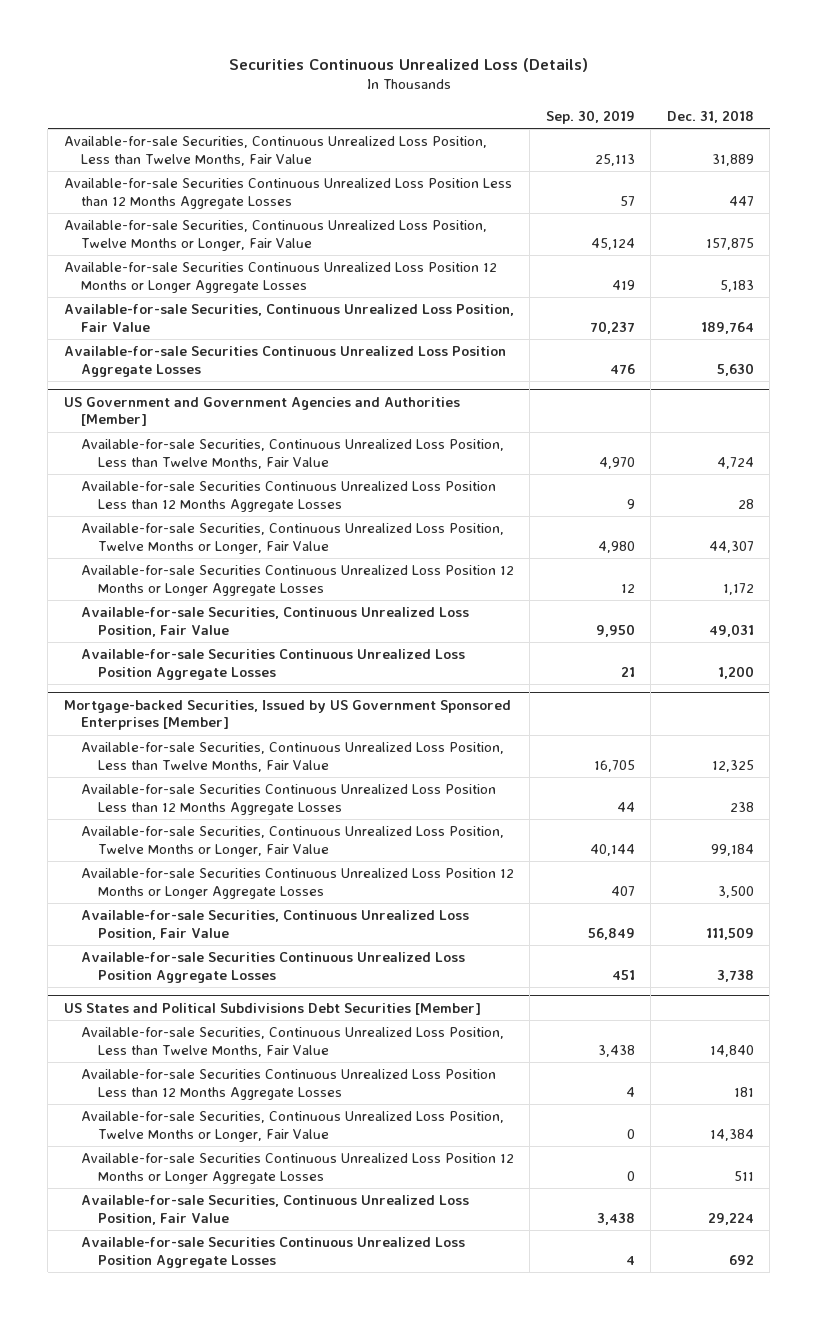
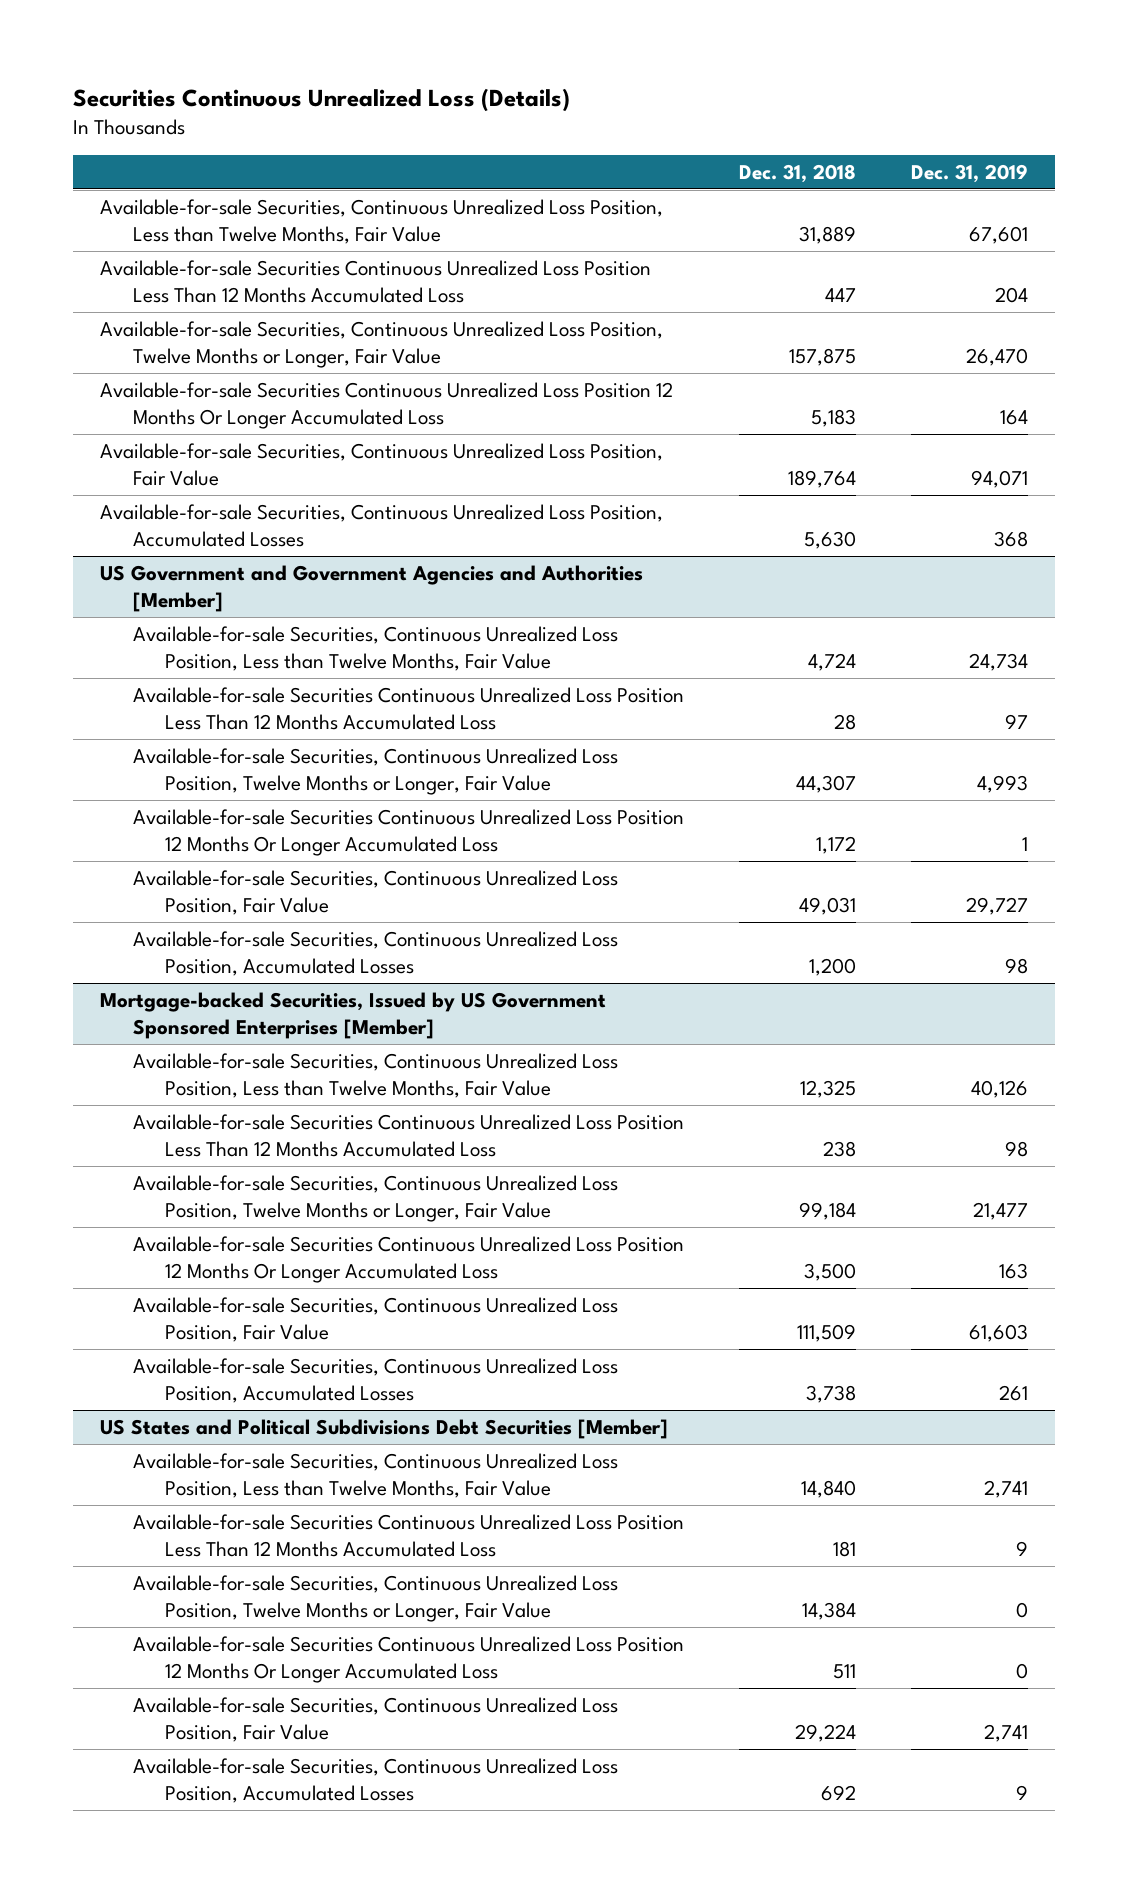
[545,109,635,124] Sep. 30, 2019 -> none
none -> [910,164,1028,184] Dec. 31, 2019
[63,178,512,209] Available-for-sale Securities Continuous Unrealized Loss Position Less than 12 Months Aggregate Losses -> [100,259,652,304] Available-for-sale Securities Continuous Unrealized Loss Position Less Than 12 Months Accumulated Loss
[63,262,497,293] Available-for-sale Securities Continuous Unrealized Loss Position 12 Months or Longer Aggregate Losses -> [100,381,674,430] Available-for-sale Securities Continuous Unrealized Loss Position 12 Months Or Longer Accumulated Loss
[63,346,506,377] Available-for-sale Securities Continuous Unrealized Loss Position Aggregate Losses -> [100,503,664,548] Available-for-sale Securities, Continuous Unrealized Loss Position, Accumulated Losses
[80,481,496,512] Available-for-sale Securities Continuous Unrealized Loss Position Less than 12 Months Aggregate Losses -> [132,686,684,731] Available-for-sale Securities Continuous Unrealized Loss Position Less Than 12 Months Accumulated Loss
[80,565,514,596] Available-for-sale Securities Continuous Unrealized Loss Position 12 Months or Longer Aggregate Losses -> [132,808,684,857] Available-for-sale Securities Continuous Unrealized Loss Position 12 Months Or Longer Accumulated Loss
[80,649,465,680] Available-for-sale Securities Continuous Unrealized Loss Position Aggregate Losses -> [132,930,618,977] Available-for-sale Securities, Continuous Unrealized Loss Position, Accumulated Losses
[80,784,496,815] Available-for-sale Securities Continuous Unrealized Loss Position Less than 12 Months Aggregate Losses -> [132,1113,684,1158] Available-for-sale Securities Continuous Unrealized Loss Position Less Than 12 Months Accumulated Loss
[80,868,514,899] Available-for-sale Securities Continuous Unrealized Loss Position 12 Months or Longer Aggregate Losses -> [132,1235,684,1284] Available-for-sale Securities Continuous Unrealized Loss Position 12 Months Or Longer Accumulated Loss
[80,952,465,983] Available-for-sale Securities Continuous Unrealized Loss Position Aggregate Losses -> [132,1357,618,1404] Available-for-sale Securities, Continuous Unrealized Loss Position, Accumulated Losses
[80,1069,496,1100] Available-for-sale Securities Continuous Unrealized Loss Position Less than 12 Months Aggregate Losses -> [132,1513,684,1558] Available-for-sale Securities Continuous Unrealized Loss Position Less Than 12 Months Accumulated Loss
[80,1153,514,1184] Available-for-sale Securities Continuous Unrealized Loss Position 12 Months or Longer Aggregate Losses -> [132,1635,684,1684] Available-for-sale Securities Continuous Unrealized Loss Position 12 Months Or Longer Accumulated Loss
[80,1237,465,1268] Available-for-sale Securities Continuous Unrealized Loss Position Aggregate Losses -> [132,1757,618,1804] Available-for-sale Securities, Continuous Unrealized Loss Position, Accumulated Losses

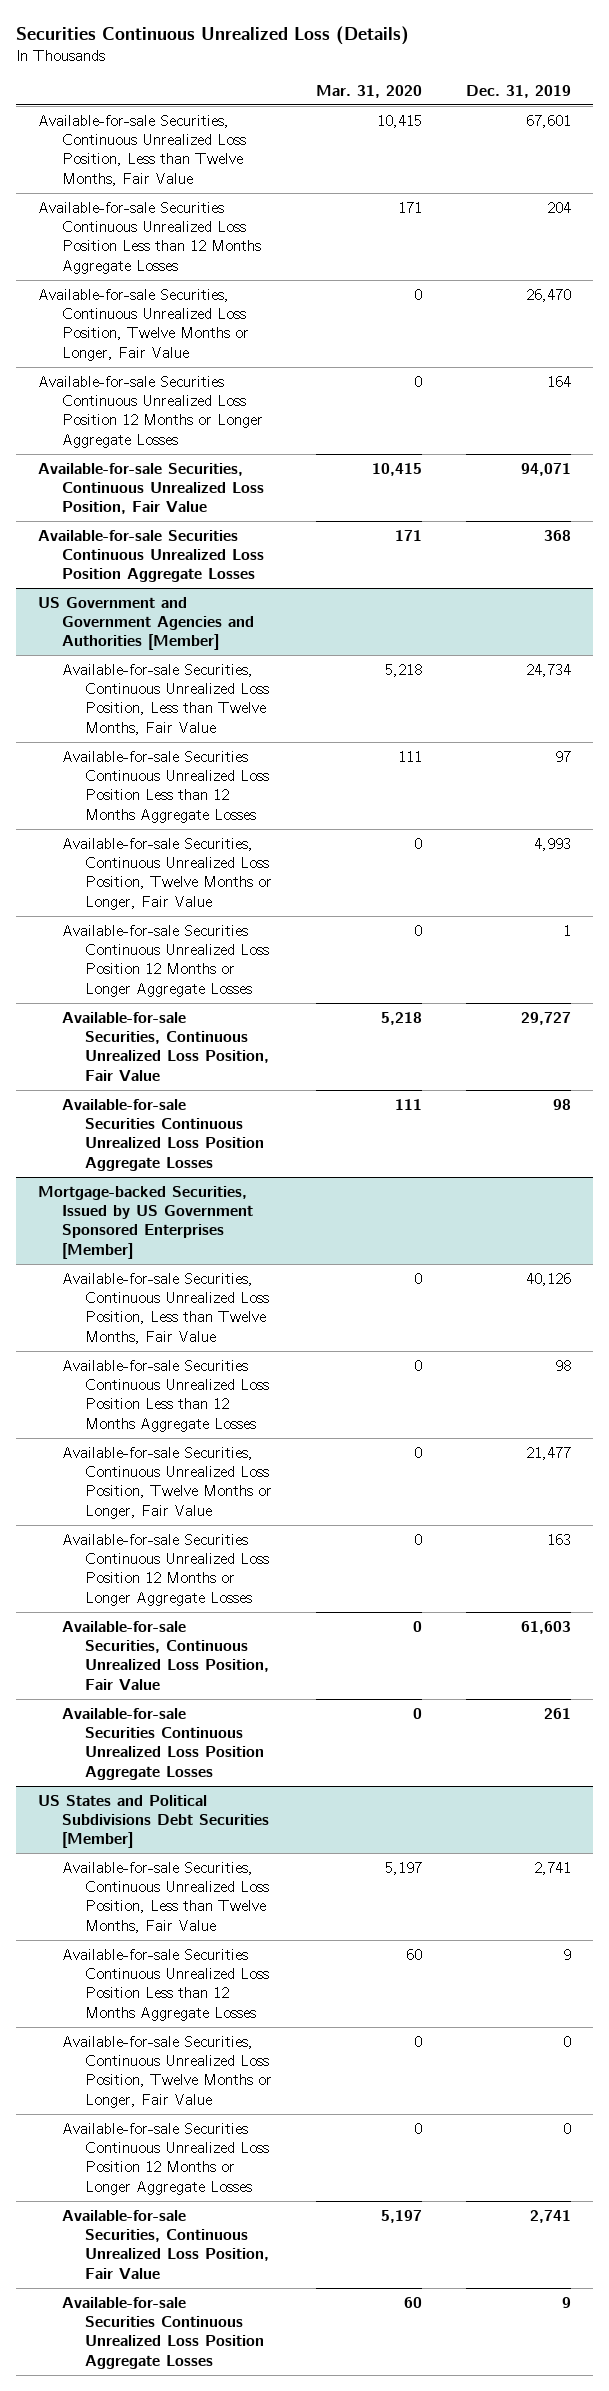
[738,164,856,184] Dec. 31, 2018 -> none
none -> [315,84,422,98] Mar. 31, 2020
[100,259,652,304] Available-for-sale Securities Continuous Unrealized Loss Position Less Than 12 Months Accumulated Loss -> [38,201,261,274] Available-for-sale Securities Continuous Unrealized Loss Position Less than 12 Months Aggregate Losses
[100,381,674,430] Available-for-sale Securities Continuous Unrealized Loss Position 12 Months Or Longer Accumulated Loss -> [38,375,263,448] Available-for-sale Securities Continuous Unrealized Loss Position 12 Months or Longer Aggregate Losses
[100,503,664,548] Available-for-sale Securities, Continuous Unrealized Loss Position, Accumulated Losses -> [38,529,264,583] Available-for-sale Securities Continuous Unrealized Loss Position Aggregate Losses
[132,686,684,731] Available-for-sale Securities Continuous Unrealized Loss Position Less Than 12 Months Accumulated Loss -> [61,750,269,823] Available-for-sale Securities Continuous Unrealized Loss Position Less than 12 Months Aggregate Losses
[132,808,684,857] Available-for-sale Securities Continuous Unrealized Loss Position 12 Months Or Longer Accumulated Loss -> [61,924,269,997] Available-for-sale Securities Continuous Unrealized Loss Position 12 Months or Longer Aggregate Losses
[132,930,618,977] Available-for-sale Securities, Continuous Unrealized Loss Position, Accumulated Losses -> [61,1098,264,1171] Available-for-sale Securities Continuous Unrealized Loss Position Aggregate Losses
[132,1113,684,1158] Available-for-sale Securities Continuous Unrealized Loss Position Less Than 12 Months Accumulated Loss -> [61,1359,269,1432] Available-for-sale Securities Continuous Unrealized Loss Position Less than 12 Months Aggregate Losses
[132,1235,684,1284] Available-for-sale Securities Continuous Unrealized Loss Position 12 Months Or Longer Accumulated Loss -> [61,1533,269,1606] Available-for-sale Securities Continuous Unrealized Loss Position 12 Months or Longer Aggregate Losses
[132,1357,618,1404] Available-for-sale Securities, Continuous Unrealized Loss Position, Accumulated Losses -> [61,1707,264,1780] Available-for-sale Securities Continuous Unrealized Loss Position Aggregate Losses
[132,1513,684,1558] Available-for-sale Securities Continuous Unrealized Loss Position Less Than 12 Months Accumulated Loss -> [61,1948,269,2021] Available-for-sale Securities Continuous Unrealized Loss Position Less than 12 Months Aggregate Losses
[132,1635,684,1684] Available-for-sale Securities Continuous Unrealized Loss Position 12 Months Or Longer Accumulated Loss -> [61,2122,269,2195] Available-for-sale Securities Continuous Unrealized Loss Position 12 Months or Longer Aggregate Losses
[132,1757,618,1804] Available-for-sale Securities, Continuous Unrealized Loss Position, Accumulated Losses -> [61,2296,264,2369] Available-for-sale Securities Continuous Unrealized Loss Position Aggregate Losses

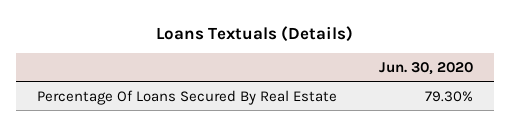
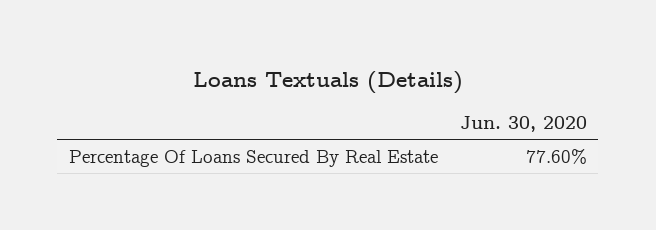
[424,90,473,102] 79.30% -> [526,149,588,165] 77.60%

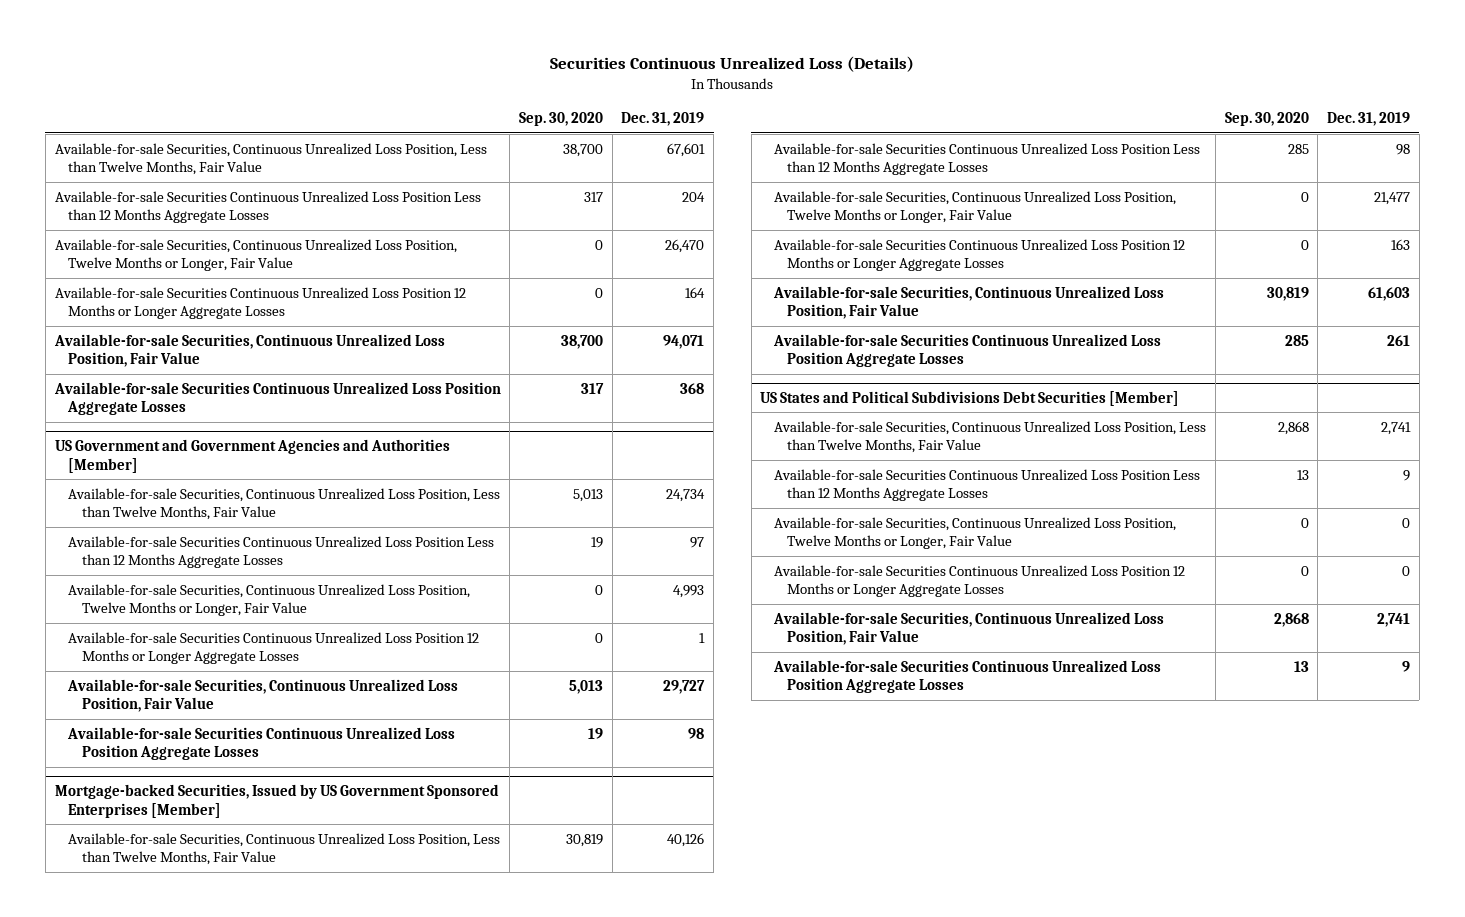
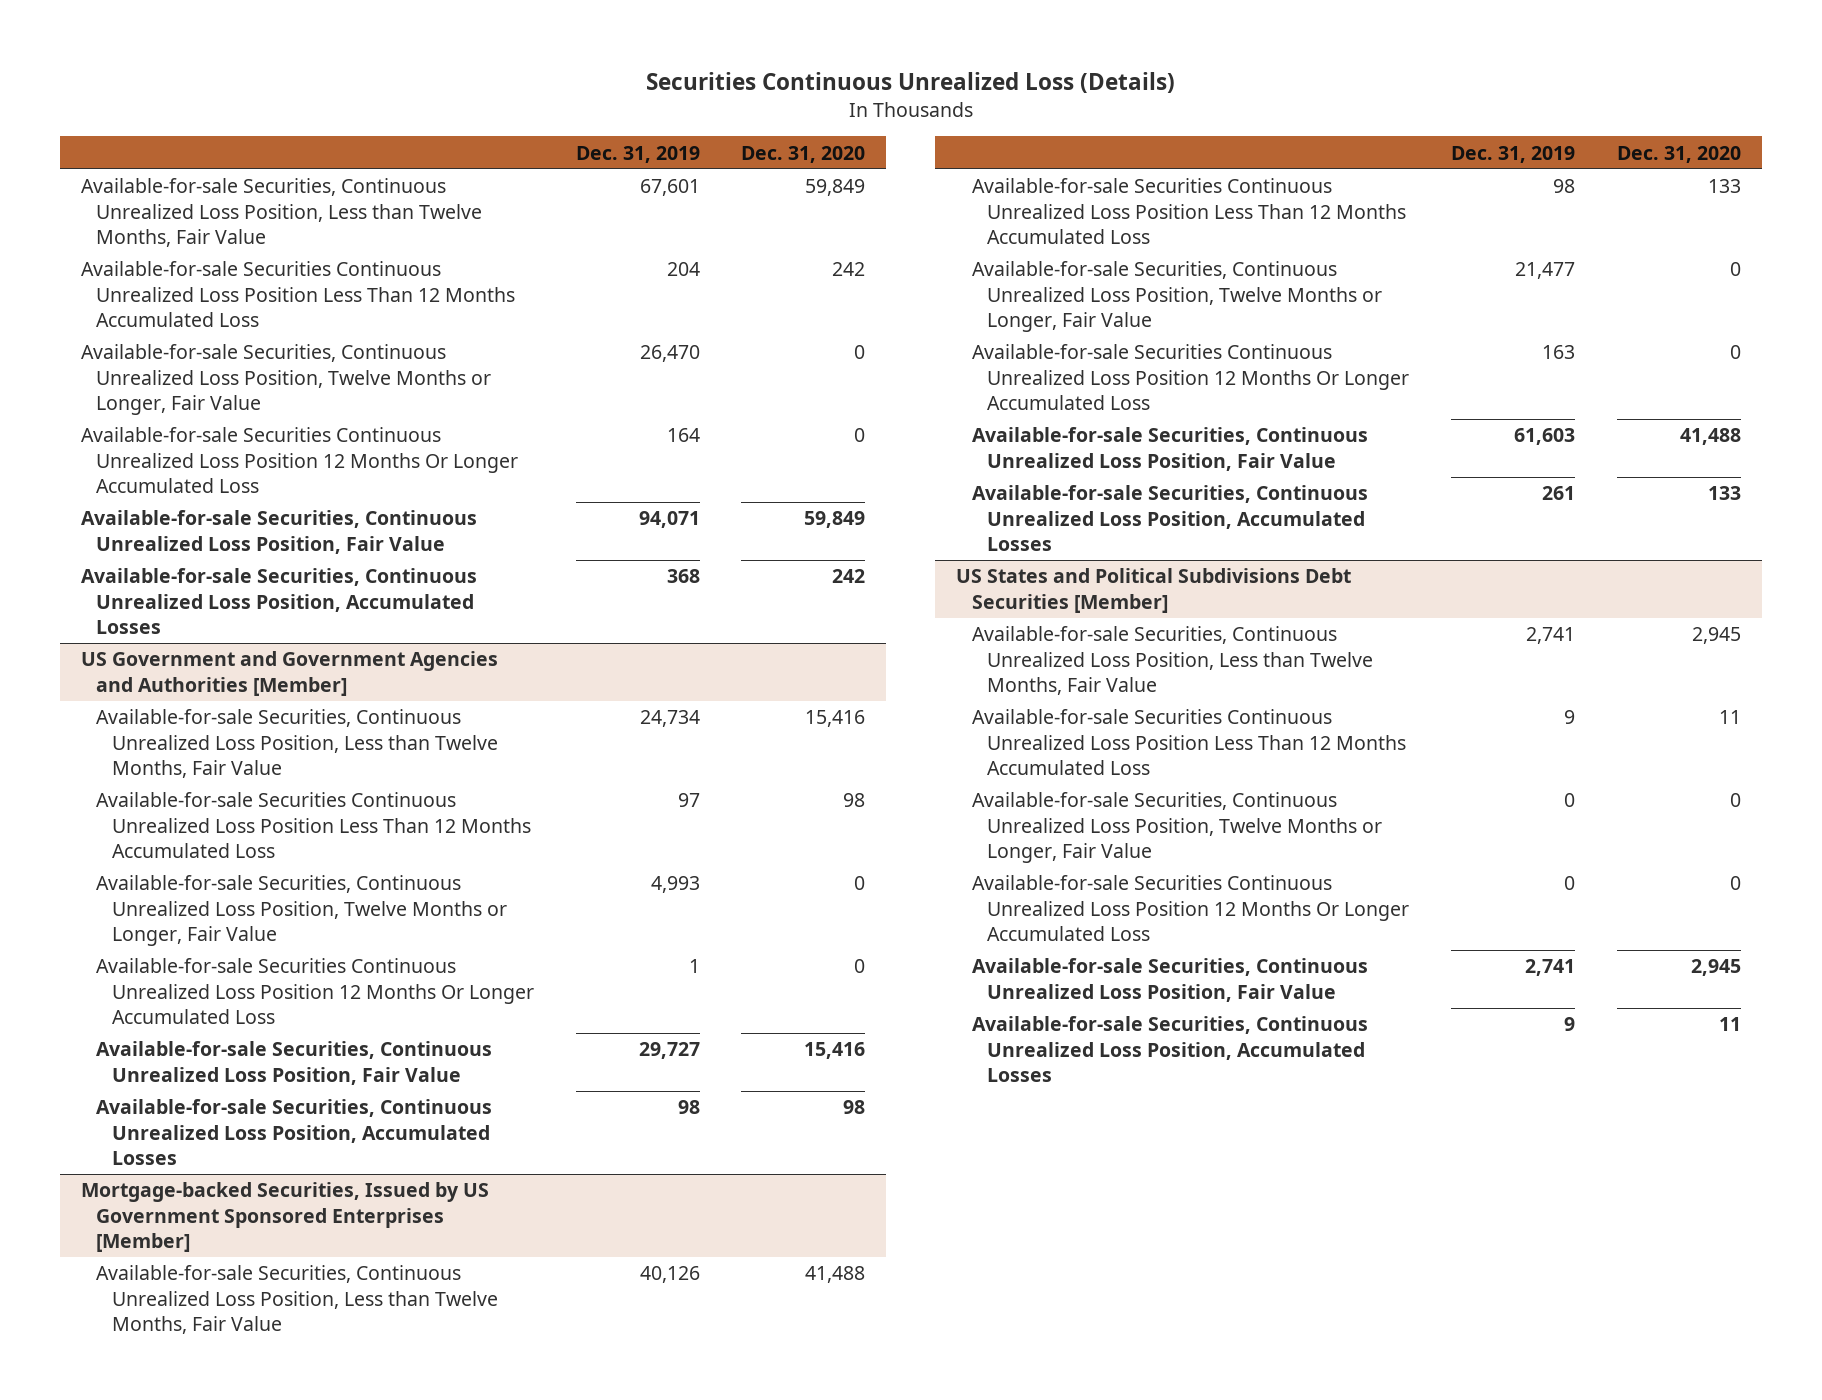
[519,112,604,127] Sep. 30, 2020 -> none
none -> [741,145,866,163] Dec. 31, 2020
[54,190,481,224] Available-for-sale Securities Continuous Unrealized Loss Position Less than 12 Months Aggregate Losses -> [80,261,516,327] Available-for-sale Securities Continuous Unrealized Loss Position Less Than 12 Months Accumulated Loss
[54,286,466,320] Available-for-sale Securities Continuous Unrealized Loss Position 12 Months or Longer Aggregate Losses -> [80,427,519,493] Available-for-sale Securities Continuous Unrealized Loss Position 12 Months Or Longer Accumulated Loss
[53,381,501,416] Available-for-sale Securities Continuous Unrealized Loss Position Aggregate Losses -> [80,568,477,634] Available-for-sale Securities, Continuous Unrealized Loss Position, Accumulated Losses
[68,535,495,569] Available-for-sale Securities Continuous Unrealized Loss Position Less than 12 Months Aggregate Losses -> [96,792,531,858] Available-for-sale Securities Continuous Unrealized Loss Position Less Than 12 Months Accumulated Loss
[68,631,480,665] Available-for-sale Securities Continuous Unrealized Loss Position 12 Months or Longer Aggregate Losses -> [96,958,534,1024] Available-for-sale Securities Continuous Unrealized Loss Position 12 Months Or Longer Accumulated Loss
[67,726,456,761] Available-for-sale Securities Continuous Unrealized Loss Position Aggregate Losses -> [96,1099,493,1165] Available-for-sale Securities, Continuous Unrealized Loss Position, Accumulated Losses
[773,142,1200,176] Available-for-sale Securities Continuous Unrealized Loss Position Less than 12 Months Aggregate Losses -> [971,178,1407,244] Available-for-sale Securities Continuous Unrealized Loss Position Less Than 12 Months Accumulated Loss
[773,238,1185,272] Available-for-sale Securities Continuous Unrealized Loss Position 12 Months or Longer Aggregate Losses -> [971,344,1410,410] Available-for-sale Securities Continuous Unrealized Loss Position 12 Months Or Longer Accumulated Loss
[772,333,1161,368] Available-for-sale Securities Continuous Unrealized Loss Position Aggregate Losses -> [971,485,1368,551] Available-for-sale Securities, Continuous Unrealized Loss Position, Accumulated Losses
[773,468,1200,502] Available-for-sale Securities Continuous Unrealized Loss Position Less than 12 Months Aggregate Losses -> [971,709,1407,775] Available-for-sale Securities Continuous Unrealized Loss Position Less Than 12 Months Accumulated Loss
[773,564,1185,598] Available-for-sale Securities Continuous Unrealized Loss Position 12 Months or Longer Aggregate Losses -> [971,875,1410,941] Available-for-sale Securities Continuous Unrealized Loss Position 12 Months Or Longer Accumulated Loss
[772,659,1161,694] Available-for-sale Securities Continuous Unrealized Loss Position Aggregate Losses -> [971,1016,1368,1082] Available-for-sale Securities, Continuous Unrealized Loss Position, Accumulated Losses

